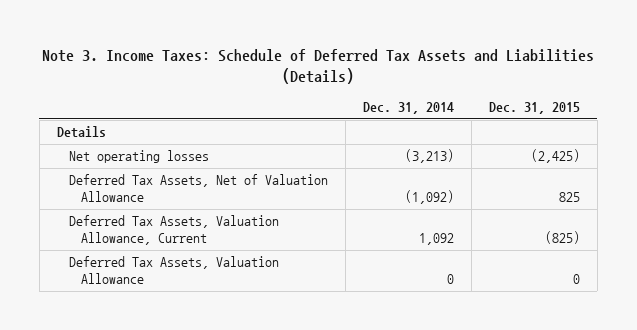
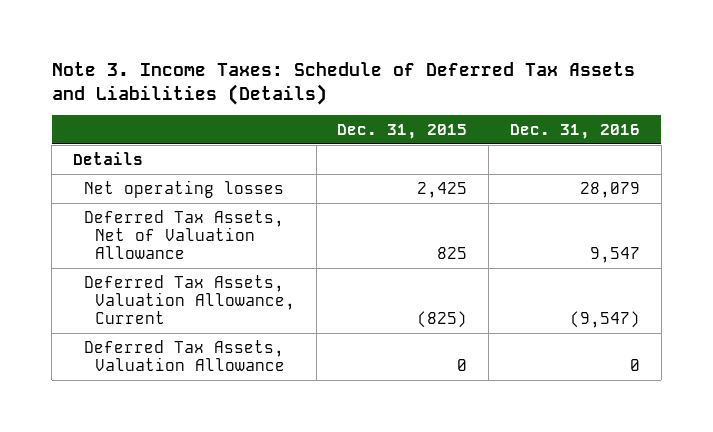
[362,101,454,114] Dec. 31, 2014 -> none
none -> [509,123,640,139] Dec. 31, 2016
[530,149,580,164] (2,425) -> [417,181,468,198] 2,425

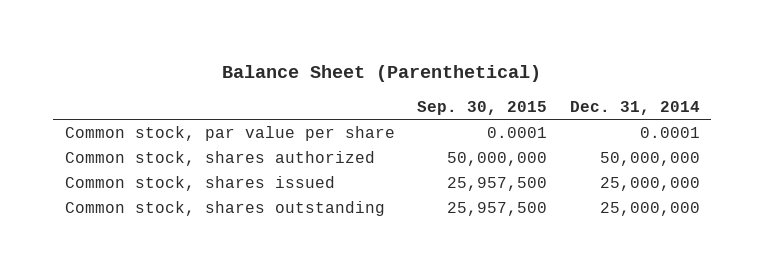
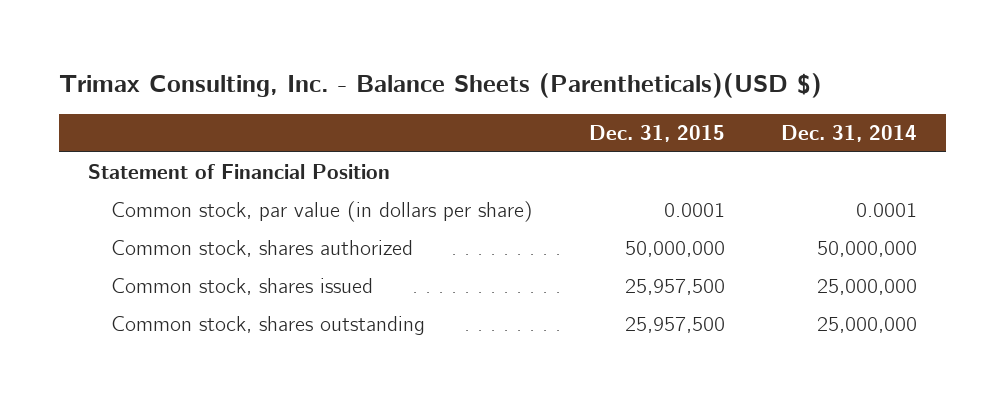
[222,65,542,83] Balance Sheet (Parenthetical) -> [59,73,823,99] Trimax Consulting, Inc. - Balance Sheets (Parentheticals)(USD $)
[417,101,548,116] Sep. 30, 2015 -> none
none -> [589,124,726,142] Dec. 31, 2015
none -> [87,164,390,180] Statement of Financial Position
[64,125,395,141] Common stock, par value per share -> [110,201,533,223] Common stock, par value (in dollars per share)

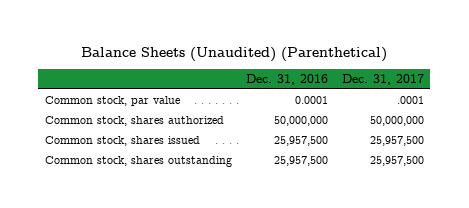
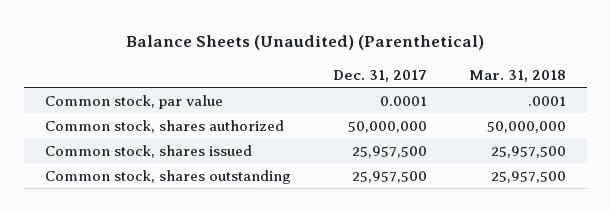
[245,73,328,85] Dec. 31, 2016 -> none
none -> [468,69,566,82] Mar. 31, 2018
[396,96,424,105] .0001 -> [379,95,427,106] 0.0001

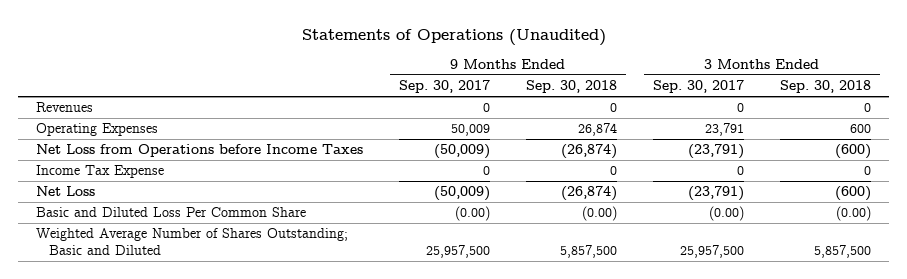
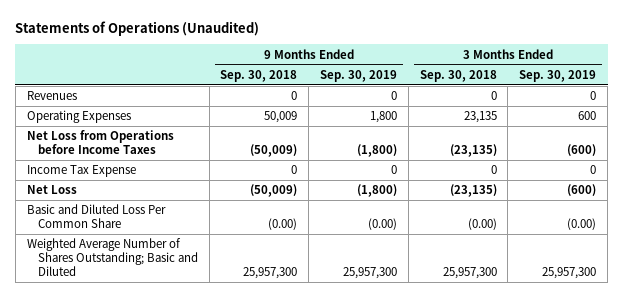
[399,80,491,94] Sep. 30, 2017 -> none
[652,80,744,94] Sep. 30, 2017 -> none
none -> [319,69,397,82] Sep. 30, 2019
none -> [519,69,597,82] Sep. 30, 2019
[578,123,618,137] 26,874 -> [264,111,298,124] 50,009
[849,124,871,134] 600 -> [463,111,497,124] 23,135
[561,144,618,160] (26,874) -> [250,144,298,158] (50,009)
[834,144,871,160] (600) -> [449,144,497,158] (23,135)
[561,186,618,202] (26,874) -> [250,184,298,198] (50,009)
[834,186,871,202] (600) -> [449,184,497,198] (23,135)
[560,244,618,258] 5,857,500 -> [243,267,298,280] 25,957,300
[813,244,871,258] 5,857,500 -> [442,267,497,280] 25,957,300

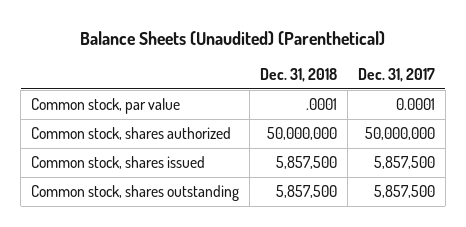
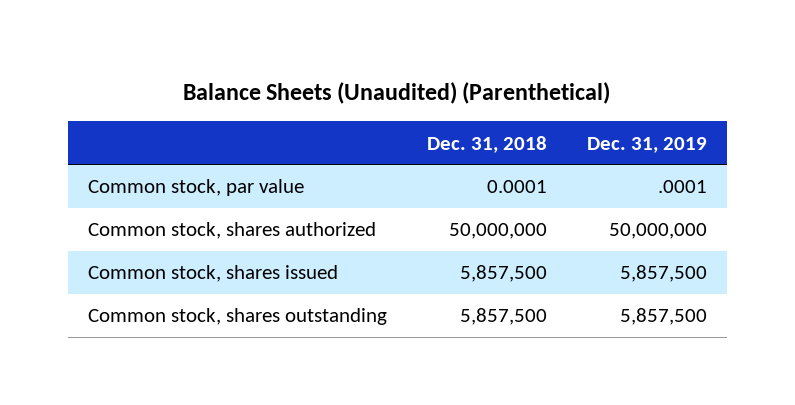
[357,67,435,82] Dec. 31, 2017 -> none
none -> [586,136,707,153] Dec. 31, 2019
[305,98,337,111] .0001 -> [486,180,547,194] 0.0001

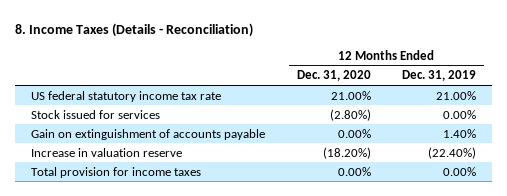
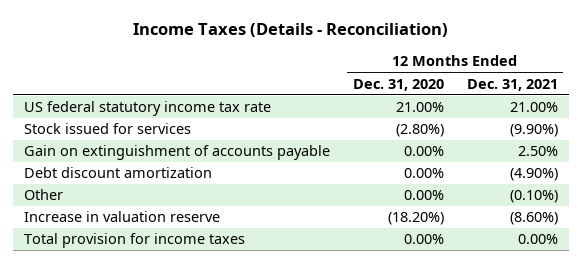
[15,23,254,38] 8. Income Taxes (Details - Reconciliation) -> [132,23,448,38] Income Taxes (Details - Reconciliation)
[402,70,477,82] Dec. 31, 2019 -> none
none -> [466,78,558,91] Dec. 31, 2021
none -> [24,167,213,179] Debt discount amortization
none -> [24,189,64,201] Other

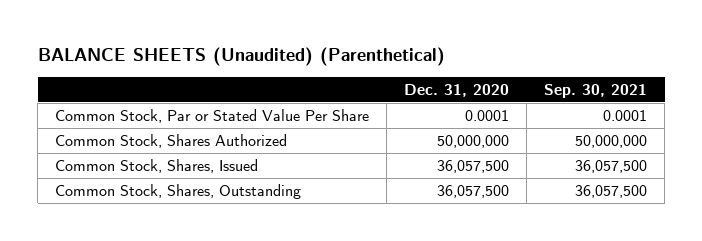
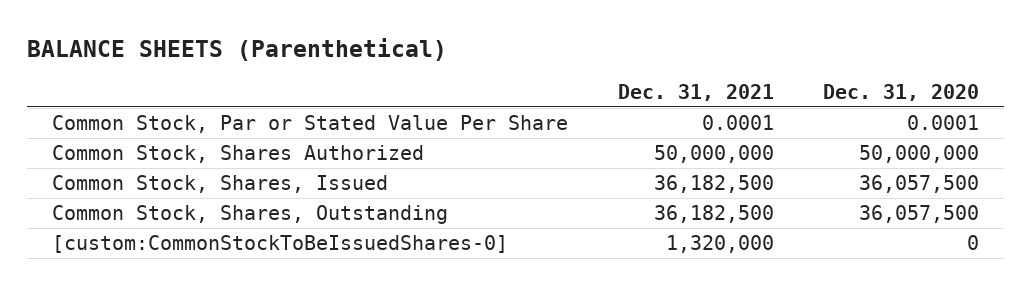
[37,47,445,67] BALANCE SHEETS (Unaudited) (Parenthetical) -> [26,38,447,62] BALANCE SHEETS (Parenthetical)
[544,83,648,98] Sep. 30, 2021 -> none
none -> [617,84,774,102] Dec. 31, 2021
none -> [51,234,508,253] [custom:CommonStockToBeIssuedShares-0]

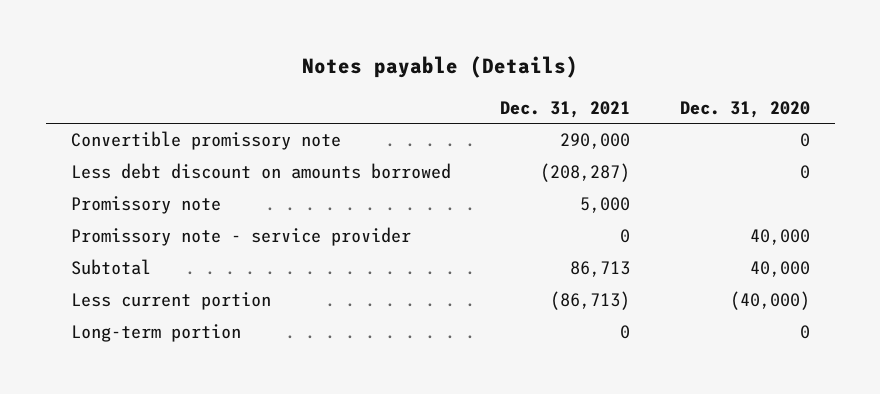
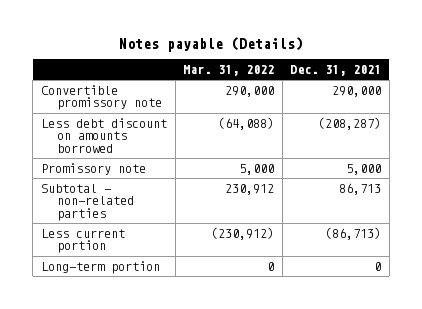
[679,100,810,118] Dec. 31, 2020 -> none
none -> [183,65,275,77] Mar. 31, 2022
[70,227,411,247] Promissory note - service provider -> none
[70,259,151,276] Subtotal -> [40,183,134,222] Subtotal - non-related parties

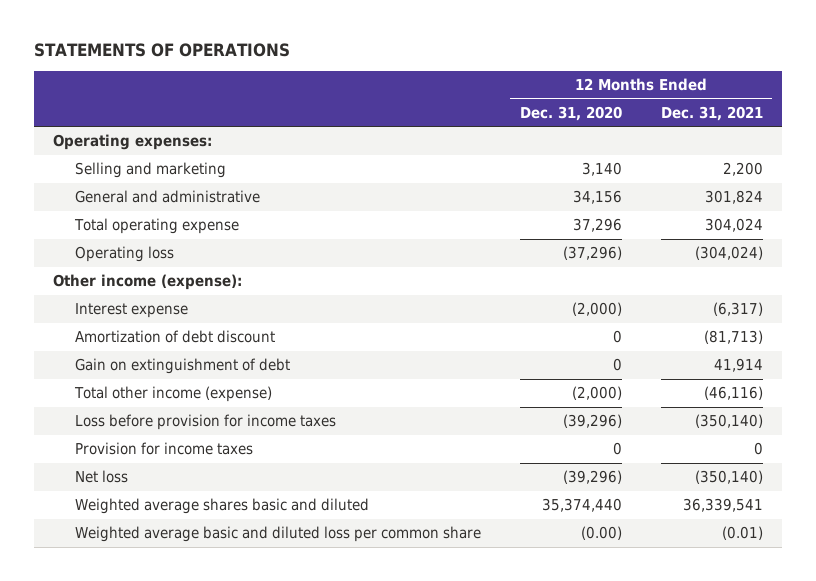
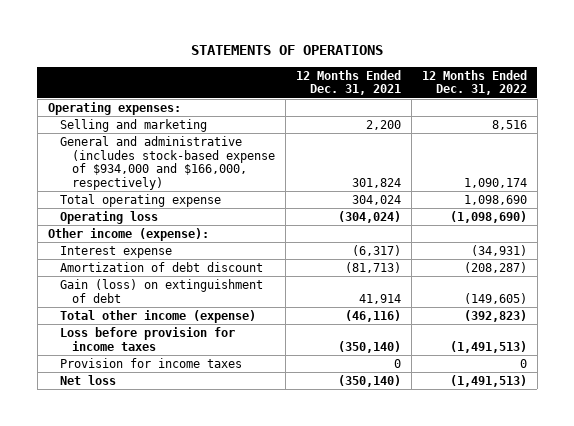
[519,105,622,121] Dec. 31, 2020 -> none
none -> [421,69,527,96] 12 Months Ended Dec. 31, 2022
[74,190,260,204] General and administrative -> [60,135,276,190] General and administrative (includes stock-based expense of $934,000 and $166,000, respectively)
[74,358,290,375] Gain on extinguishment of debt -> [60,278,264,303] Gain (loss) on extinguishment of debt
[74,498,369,515] Weighted average shares basic and diluted -> none
[74,526,481,543] Weighted average basic and diluted loss per common share -> none

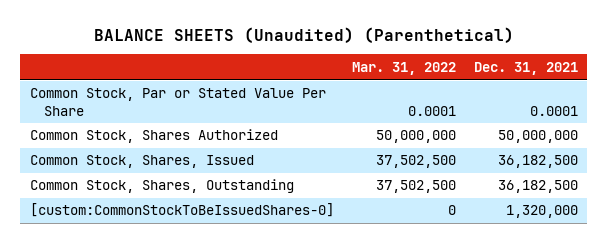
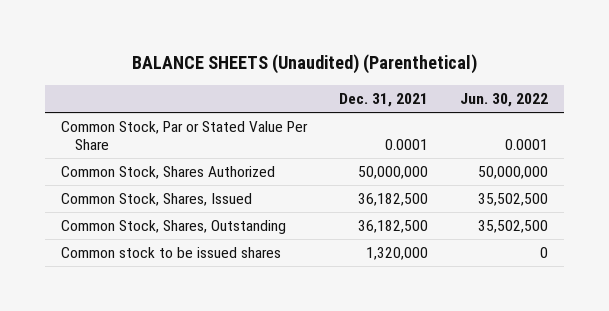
[351,61,456,75] Mar. 31, 2022 -> none
none -> [459,93,548,108] Jun. 30, 2022
[29,203,334,218] [custom:CommonStockToBeIssuedShares-0] -> [61,247,282,259] Common stock to be issued shares

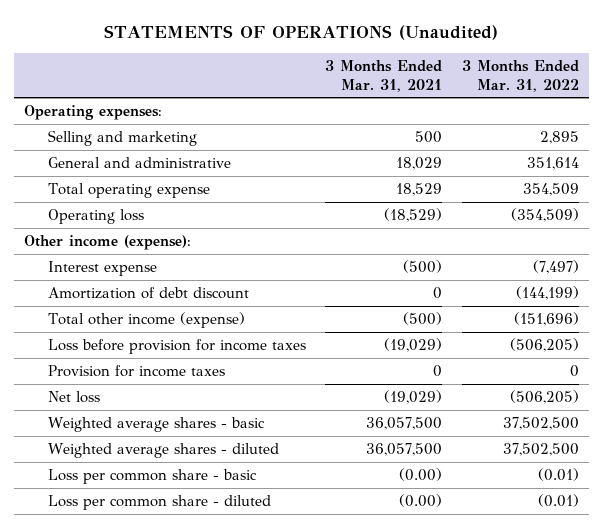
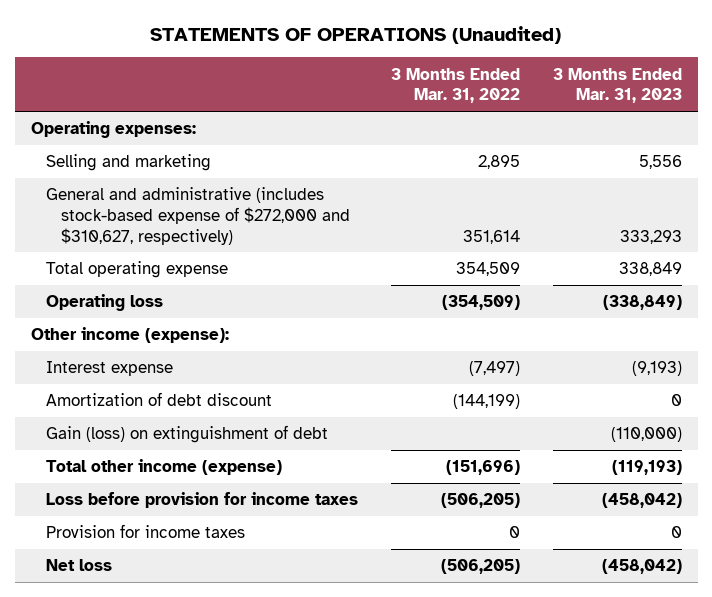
[325,59,443,92] 3 Months Ended Mar. 31, 2021 -> none
none -> [552,67,682,104] 3 Months Ended Mar. 31, 2023
[47,157,231,169] General and administrative -> [45,187,350,245] General and administrative (includes stock-based expense of $272,000 and $310,627, respectively)
none -> [45,425,328,444] Gain (loss) on extinguishment of debt
[47,417,265,433] Weighted average shares - basic -> none
[47,443,279,459] Weighted average shares - diluted -> none
[47,469,257,485] Loss per common share - basic -> none
[47,495,271,511] Loss per common share - diluted -> none

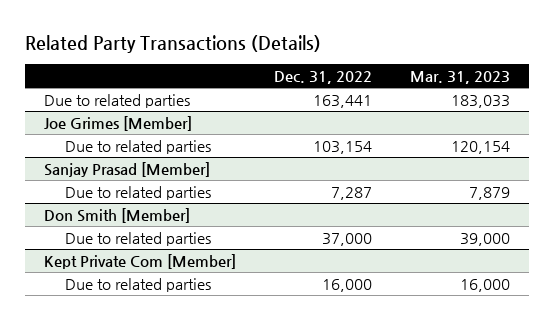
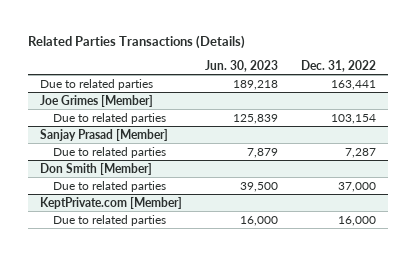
[25,34,322,53] Related Party Transactions (Details) -> [28,34,246,49] Related Parties Transactions (Details)
[409,70,510,84] Mar. 31, 2023 -> none
none -> [204,59,278,72] Jun. 30, 2023
[44,253,237,269] Kept Private Com [Member] -> [39,196,182,209] KeptPrivate.com [Member]

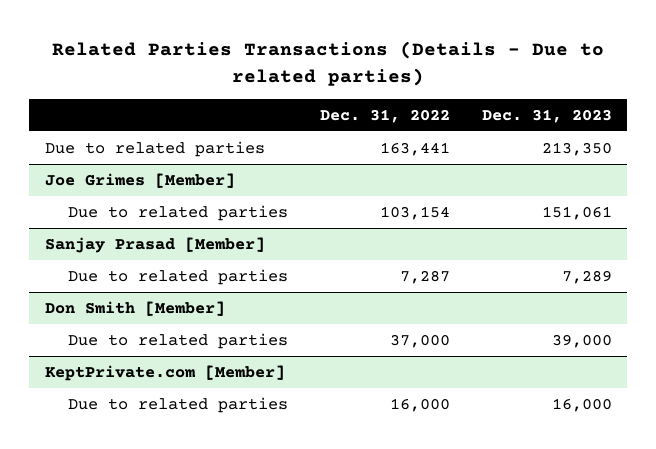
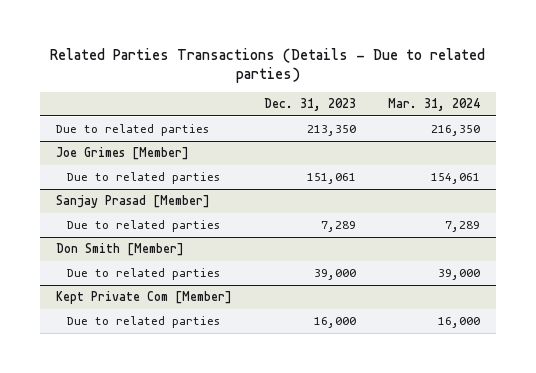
[320,108,451,123] Dec. 31, 2022 -> none
none -> [388,97,481,111] Mar. 31, 2024
[44,364,285,381] KeptPrivate.com [Member] -> [56,291,233,305] Kept Private Com [Member]

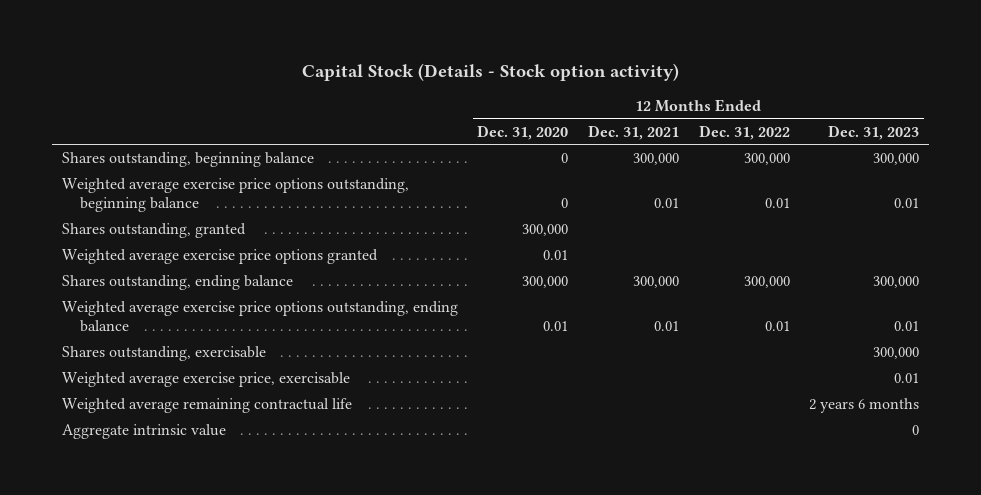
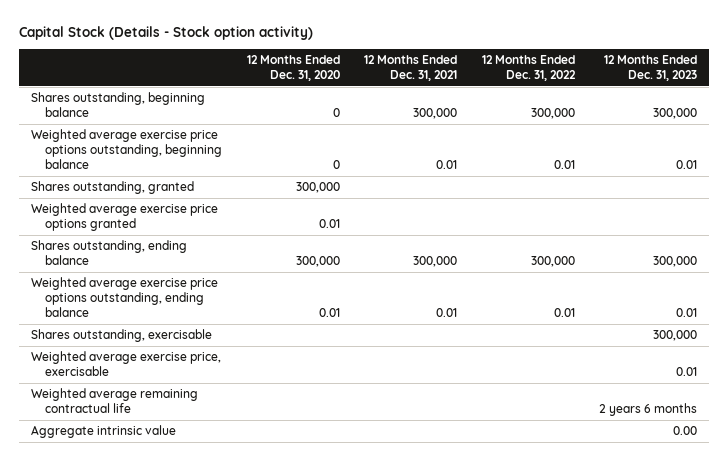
[912,425,920,436] 0 -> [673,426,698,436] 0.00

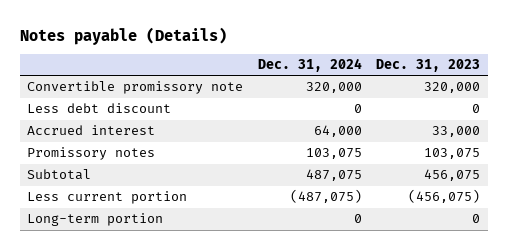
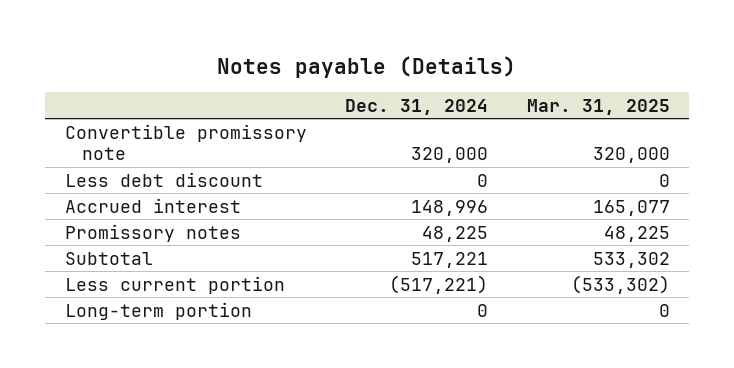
[376,59,481,73] Dec. 31, 2023 -> none
none -> [526,98,670,115] Mar. 31, 2025
[313,125,362,138] 64,000 -> [411,199,489,216] 148,996
[305,148,362,160] 103,075 -> [422,225,489,242] 48,225
[305,169,362,182] 487,075 -> [411,251,489,268] 517,221
[289,189,362,204] (487,075) -> [389,274,489,294] (517,221)

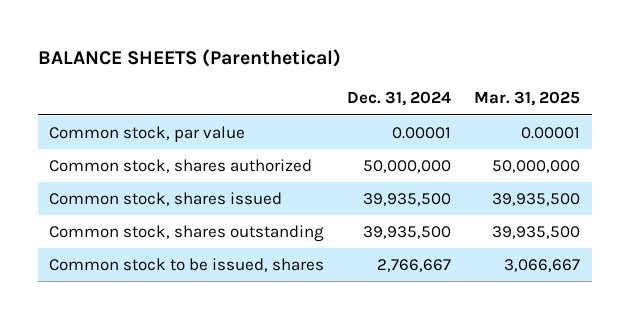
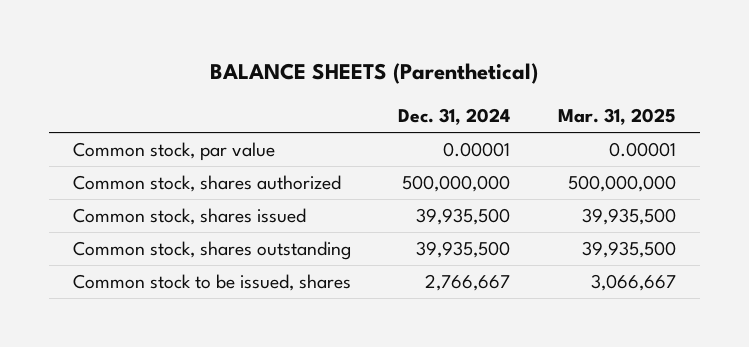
[363,160,452,174] 50,000,000 -> [402,175,511,193] 500,000,000
[492,160,581,174] 50,000,000 -> [567,175,676,193] 500,000,000

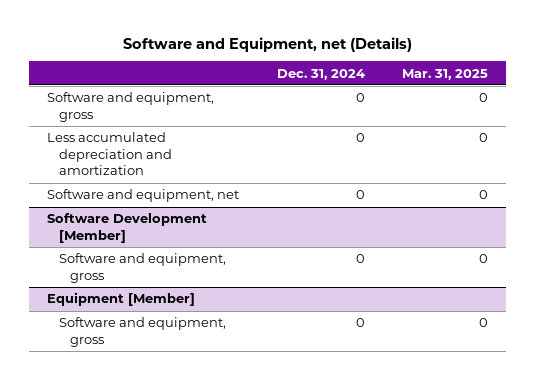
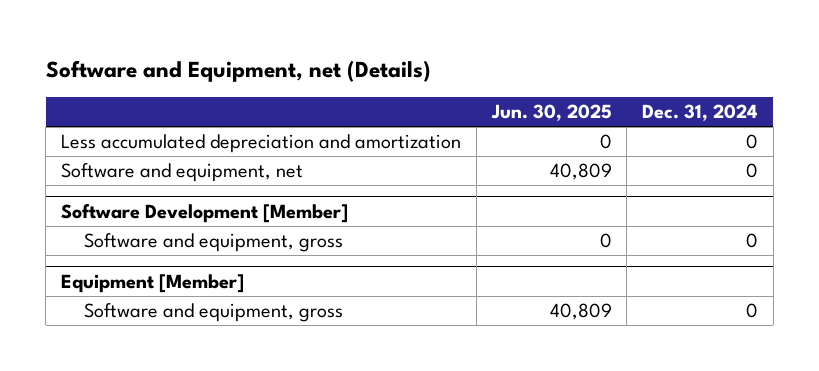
[401,68,488,80] Mar. 31, 2025 -> none
none -> [490,104,612,122] Jun. 30, 2025
[47,92,215,122] Software and equipment, gross -> none

